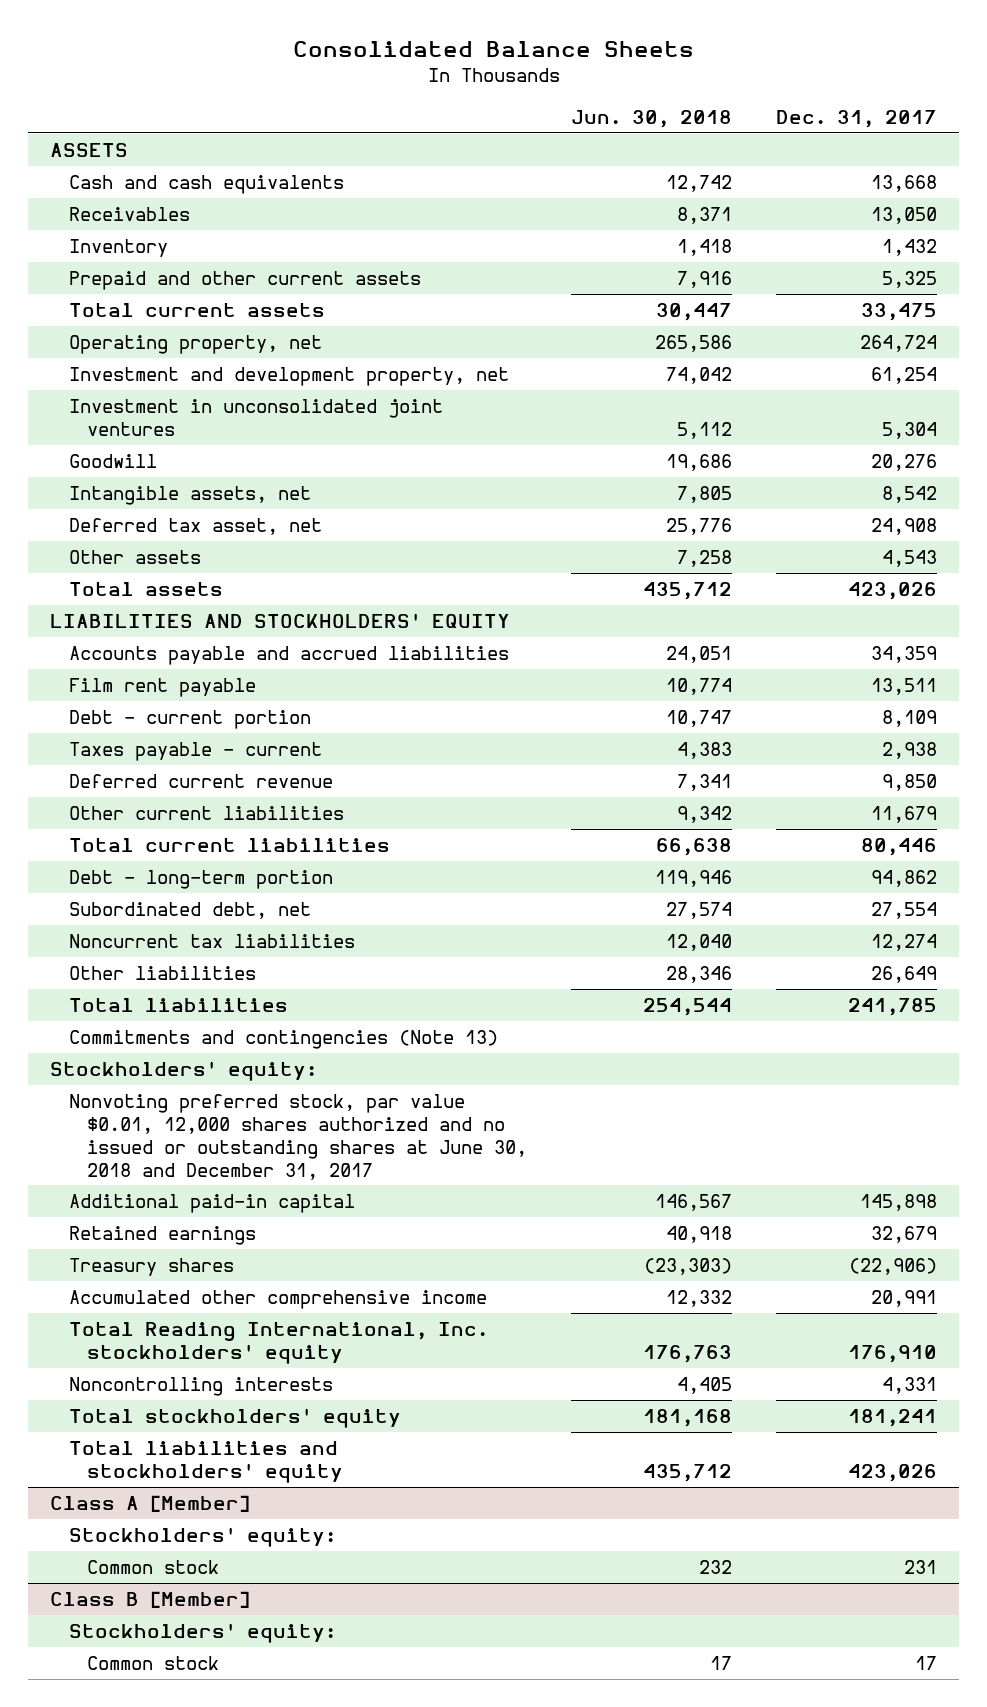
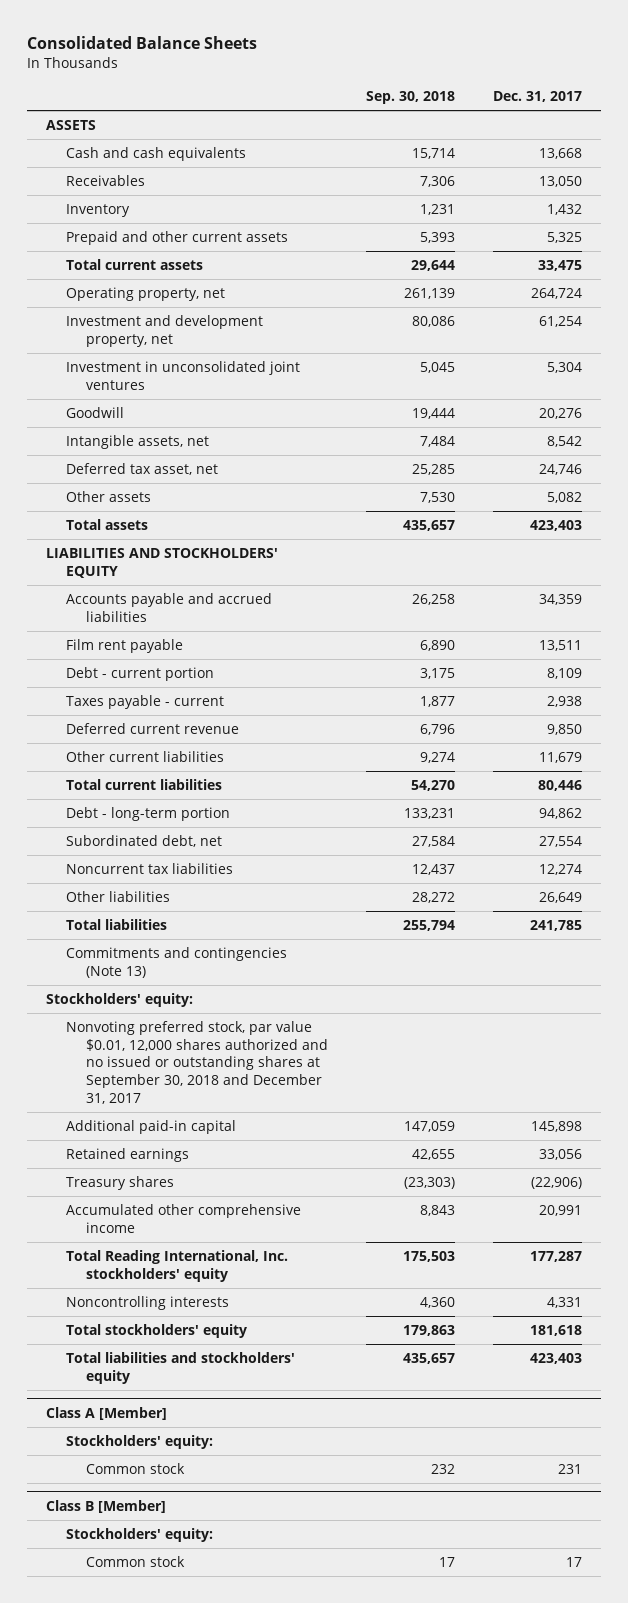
[570,109,732,128] Jun. 30, 2018 -> none
none -> [365,91,455,105] Sep. 30, 2018
[870,517,937,535] 24,908 -> [538,464,582,476] 24,746
[881,549,937,567] 4,543 -> [546,492,582,504] 5,082
[847,581,937,600] 423,026 -> [529,520,582,532] 423,403
[68,1093,528,1180] Nonvoting preferred stock, par value $0.01, 12,000 shares authorized and no issued or outstanding shares at June 30, 2018 and December 31, 2017 -> [65,1021,328,1104] Nonvoting preferred stock, par value $0.01, 12,000 shares authorized and no issued or outstanding shares at September 30, 2018 and December 31, 2017
[870,1225,937,1243] 32,679 -> [538,1149,582,1161] 33,056
[847,1344,937,1363] 176,910 -> [529,1251,582,1263] 177,287
[847,1408,937,1427] 181,241 -> [529,1325,582,1337] 181,618
[847,1463,937,1482] 423,026 -> [529,1353,582,1365] 423,403

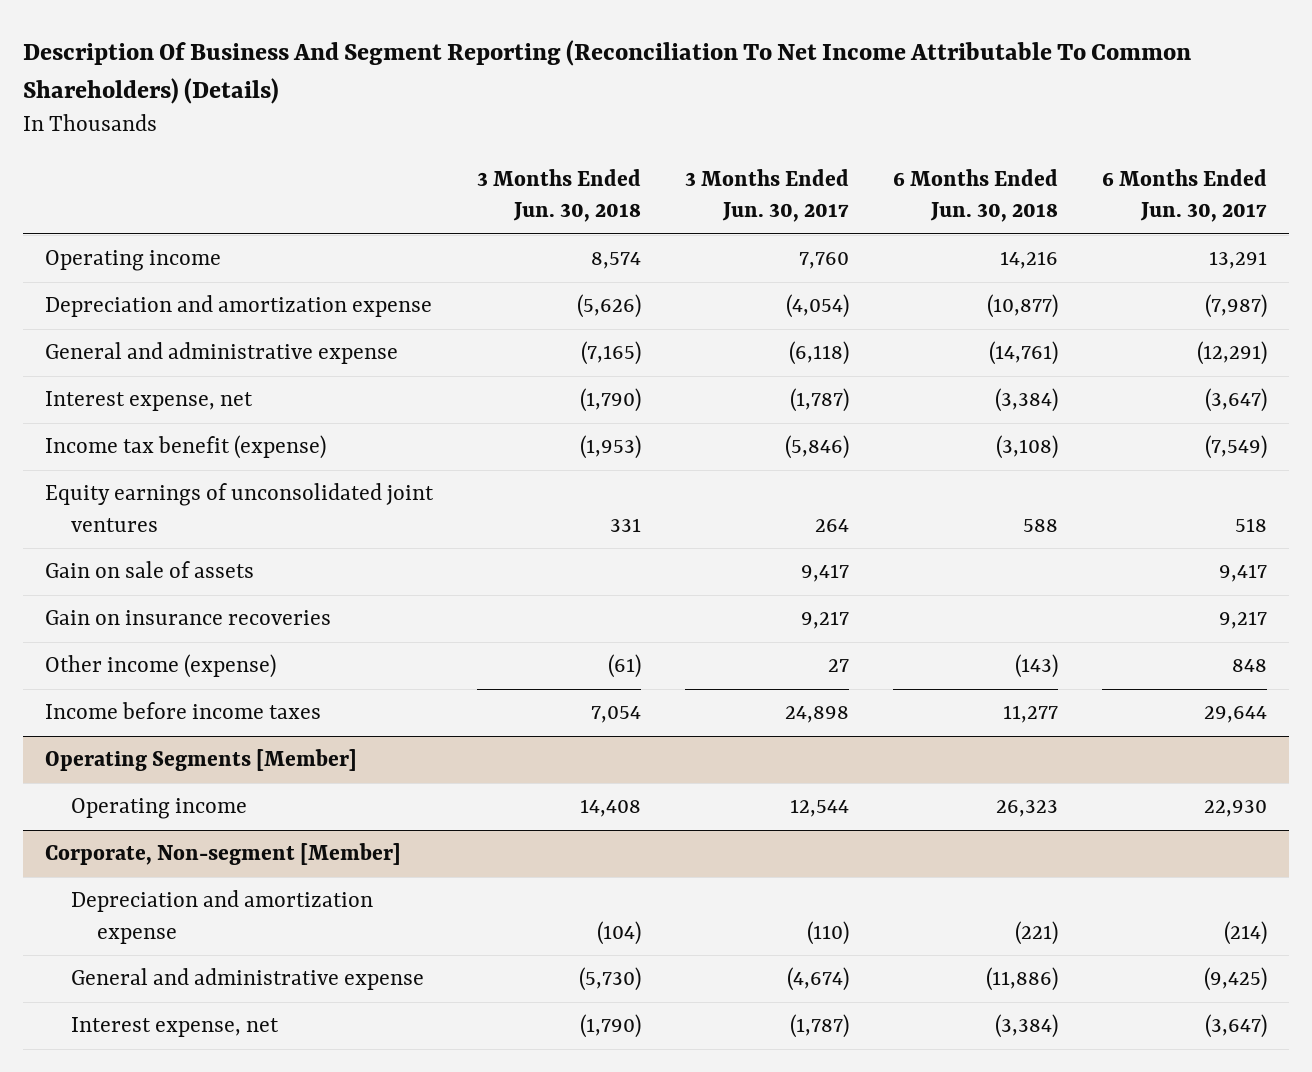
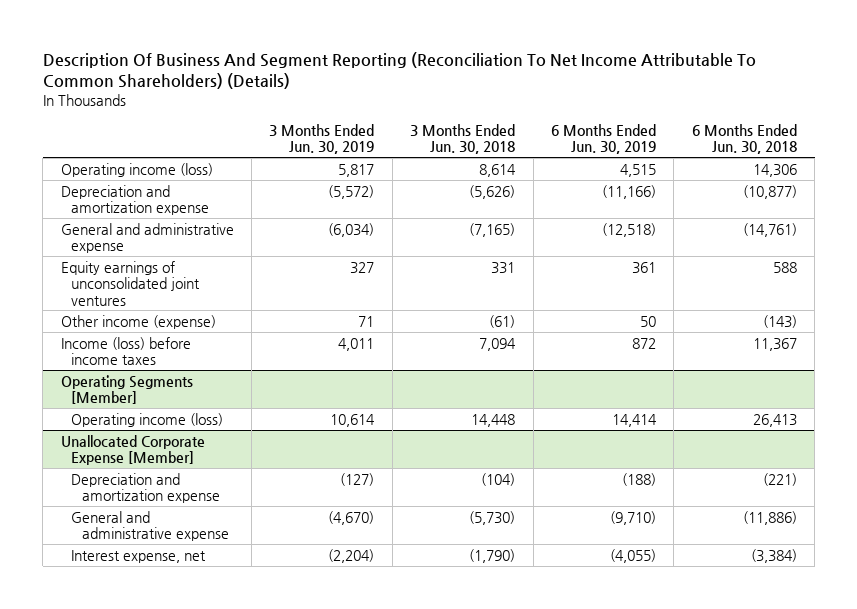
[684,169,849,223] 3 Months Ended Jun. 30, 2017 -> none
[1102,169,1268,223] 6 Months Ended Jun. 30, 2017 -> none
none -> [269,124,375,155] 3 Months Ended Jun. 30, 2019
none -> [550,124,656,155] 6 Months Ended Jun. 30, 2019
[44,250,221,272] Operating income -> [60,162,213,177] Operating income (loss)
[590,252,641,270] 8,574 -> [479,163,517,177] 8,614
[999,251,1058,270] 14,216 -> [752,163,797,177] 14,306
[44,391,253,412] Interest expense, net -> none
[44,435,326,460] Income tax benefit (expense) -> none
[44,561,254,579] Gain on sale of assets -> none
[44,610,331,626] Gain on insurance recoveries -> none
[44,702,321,720] Income before income taxes -> [60,336,191,366] Income (loss) before income taxes
[590,706,641,724] 7,054 -> [479,337,517,351] 7,094
[1002,705,1058,724] 11,277 -> [752,337,797,351] 11,367
[44,843,401,866] Corporate, Non-segment [Member] -> none
[70,798,247,820] Operating income -> [71,412,224,427] Operating income (loss)
[579,799,641,818] 14,408 -> [471,413,516,427] 14,448
[995,800,1058,818] 26,323 -> [752,413,797,427] 26,413
none -> [60,434,205,466] Unallocated Corporate Expense [Member]

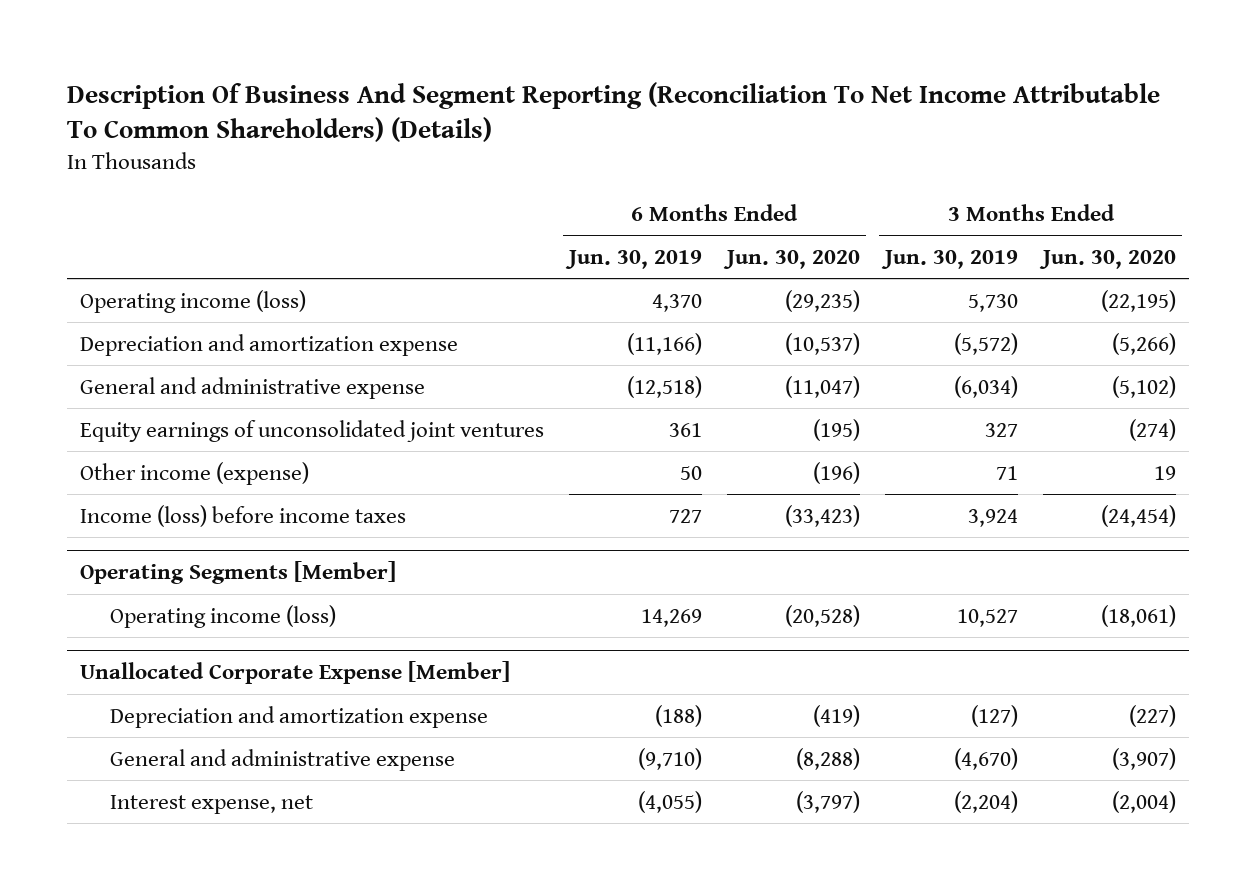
[410,124,516,155] 3 Months Ended Jun. 30, 2018 -> none
[691,124,797,155] 6 Months Ended Jun. 30, 2018 -> none
none -> [722,249,860,269] Jun. 30, 2020
none -> [1039,249,1177,269] Jun. 30, 2020
[338,163,375,177] 5,817 -> [968,293,1019,312] 5,730
[619,163,656,177] 4,515 -> [651,293,702,312] 4,370
[338,337,375,351] 4,011 -> [968,508,1019,527] 3,924
[631,337,656,349] 872 -> [668,508,702,523] 727
[330,413,376,427] 10,614 -> [957,608,1019,627] 10,527
[611,413,657,427] 14,414 -> [640,608,702,627] 14,269

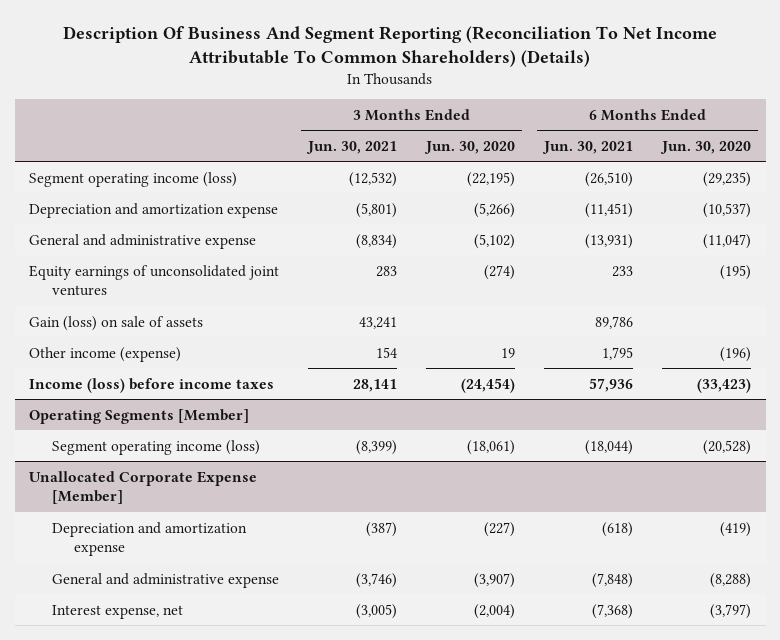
[564,249,702,269] Jun. 30, 2019 -> none
[881,249,1019,269] Jun. 30, 2019 -> none
none -> [306,140,398,154] Jun. 30, 2021
none -> [542,140,634,154] Jun. 30, 2021
[79,289,306,313] Operating income (loss) -> [29,171,238,187] Segment operating income (loss)
none -> [29,315,204,331] Gain (loss) on sale of assets
[110,604,337,628] Operating income (loss) -> [51,439,260,455] Segment operating income (loss)

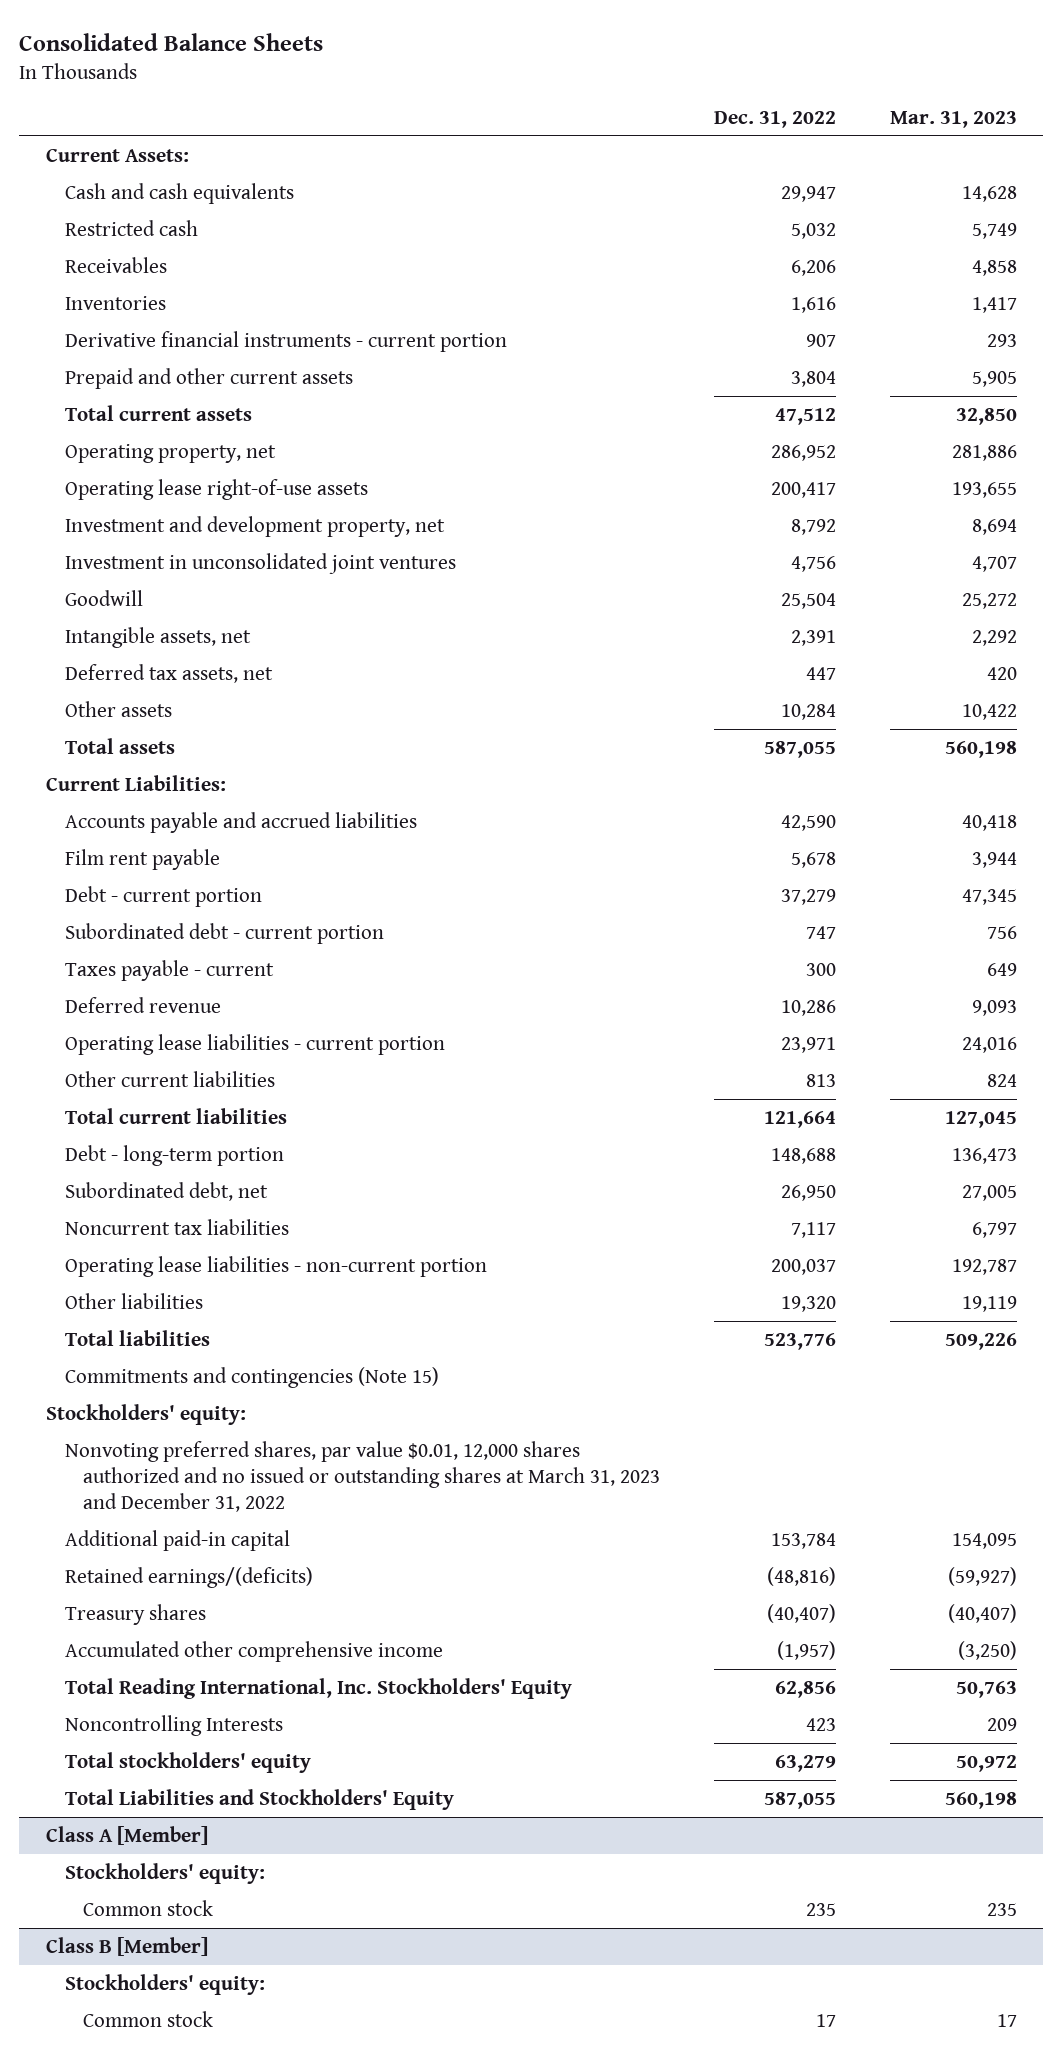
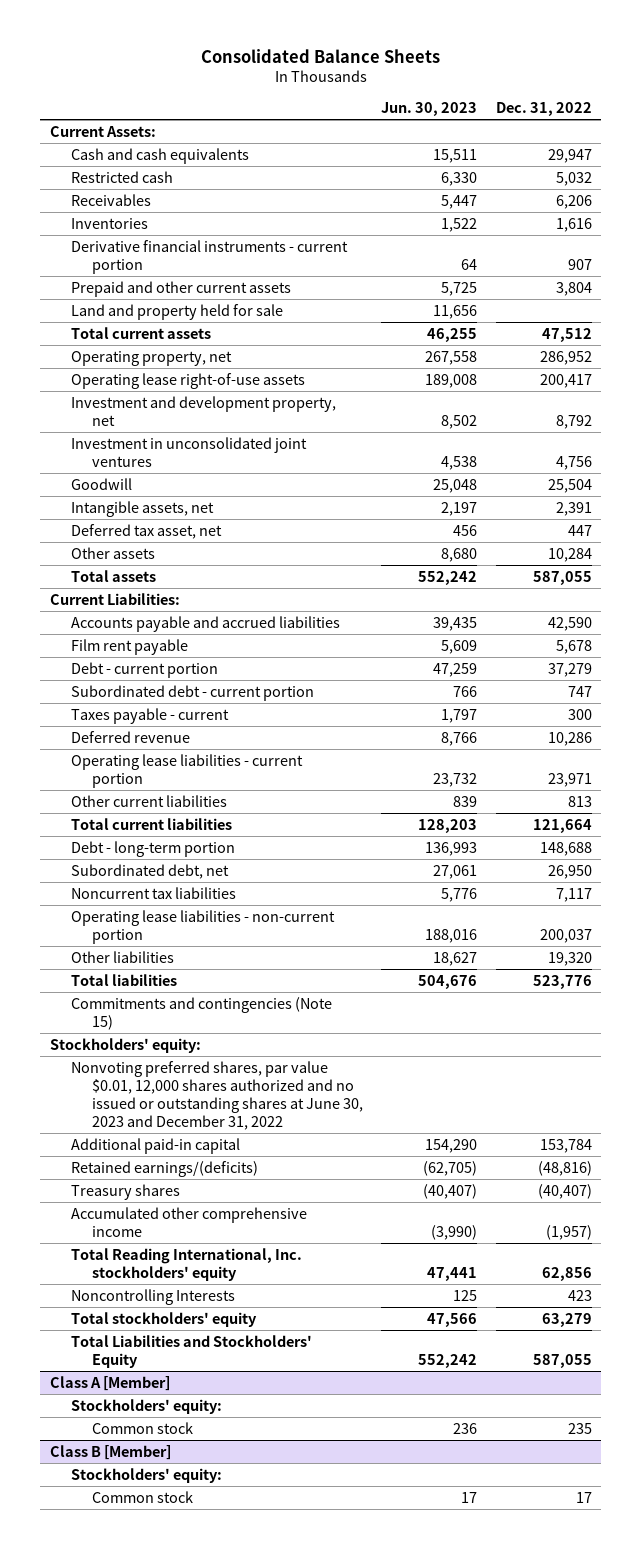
[889,110,1017,128] Mar. 31, 2023 -> none
none -> [381,102,478,117] Jun. 30, 2023
none -> [70,303,283,320] Land and property held for sale
[64,663,273,683] Deferred tax assets, net -> [70,523,222,539] Deferred tax asset, net
[64,1440,661,1513] Nonvoting preferred shares, par value $0.01, 12,000 shares authorized and no issued or outstanding shares at March 31, 2023 and December 31, 2022 -> [70,1060,363,1130] Nonvoting preferred shares, par value $0.01, 12,000 shares authorized and no issued or outstanding shares at June 30, 2023 and December 31, 2022
[64,1677,572,1699] Total Reading International, Inc. Stockholders' Equity -> [70,1247,302,1281] Total Reading International, Inc. stockholders' equity

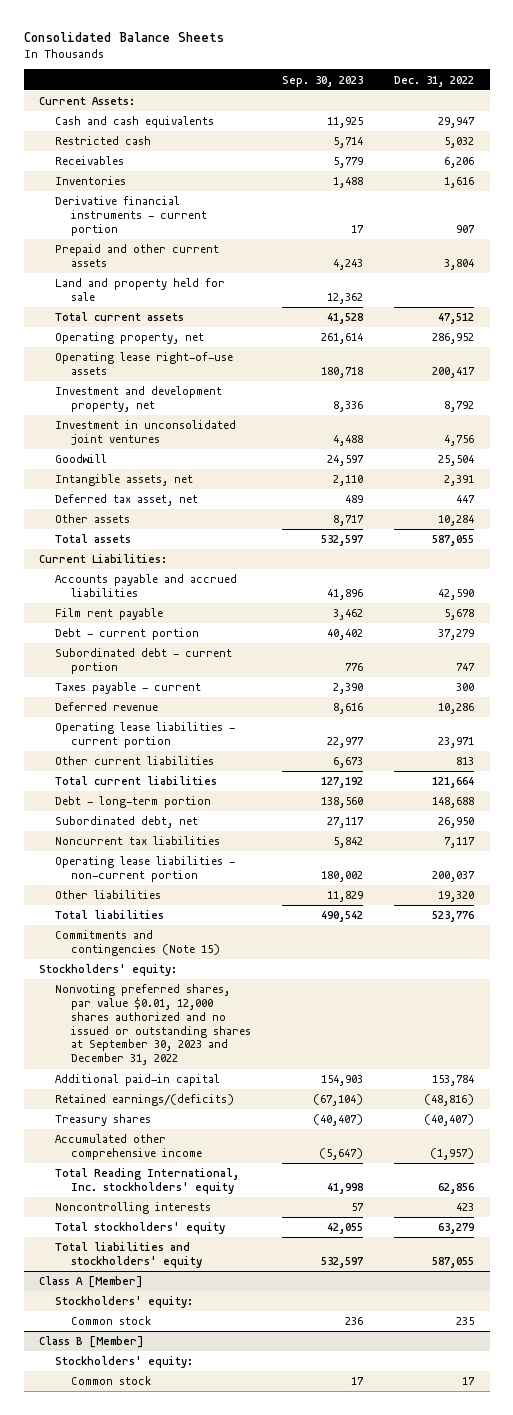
[381,102,478,117] Jun. 30, 2023 -> none
none -> [281,75,363,87] Sep. 30, 2023
[70,1060,363,1130] Nonvoting preferred shares, par value $0.01, 12,000 shares authorized and no issued or outstanding shares at June 30, 2023 and December 31, 2022 -> [55,984,251,1066] Nonvoting preferred shares, par value $0.01, 12,000 shares authorized and no issued or outstanding shares at September 30, 2023 and December 31, 2022
[70,1288,235,1305] Noncontrolling Interests -> [55,1202,212,1215] Noncontrolling interests
[70,1334,312,1368] Total Liabilities and Stockholders' Equity -> [55,1242,202,1269] Total liabilities and stockholders' equity

